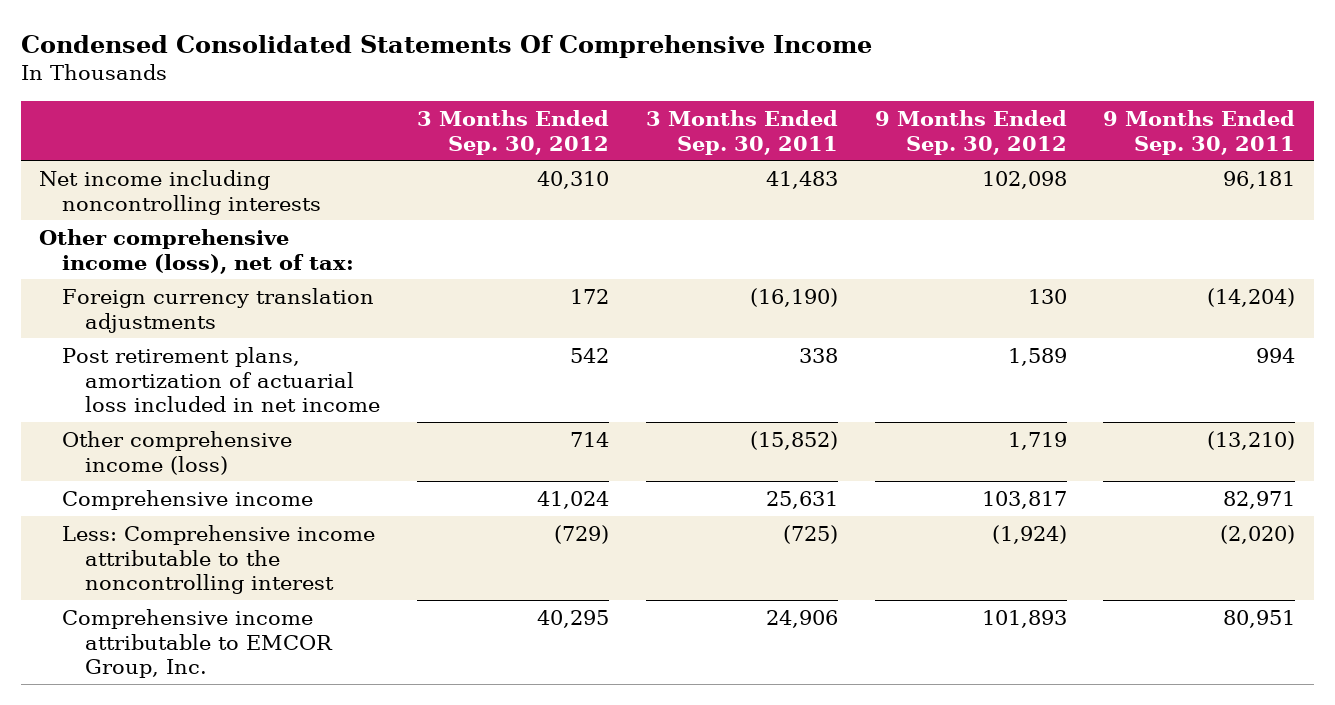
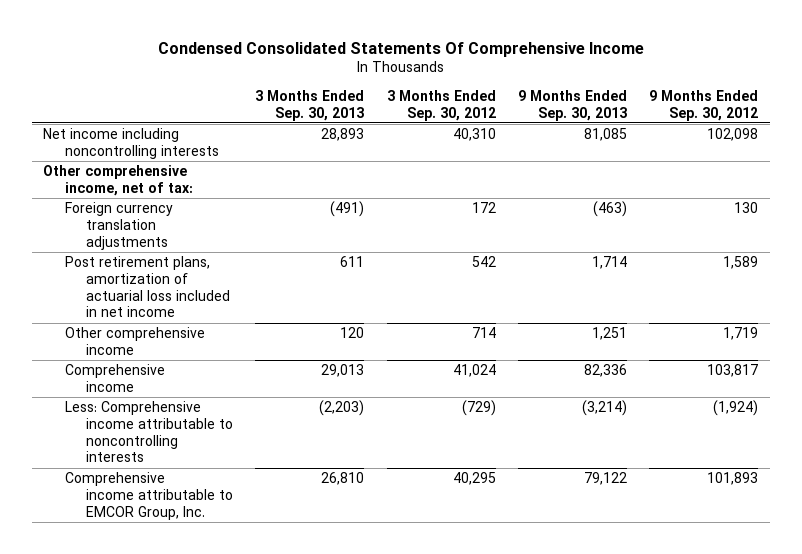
[645,109,838,155] 3 Months Ended Sep. 30, 2011 -> none
[1103,109,1296,155] 9 Months Ended Sep. 30, 2011 -> none
none -> [255,89,365,121] 3 Months Ended Sep. 30, 2013
none -> [518,89,628,121] 9 Months Ended Sep. 30, 2013
[39,228,355,274] Other comprehensive income (loss), net of tax: -> [43,165,193,196] Other comprehensive income, net of tax:
[62,430,293,475] Other comprehensive income (loss) -> [64,327,205,355] Other comprehensive income
[62,524,376,595] Less: Comprehensive income attributable to the noncontrolling interest -> [64,401,233,463] Less: Comprehensive income attributable to noncontrolling interests

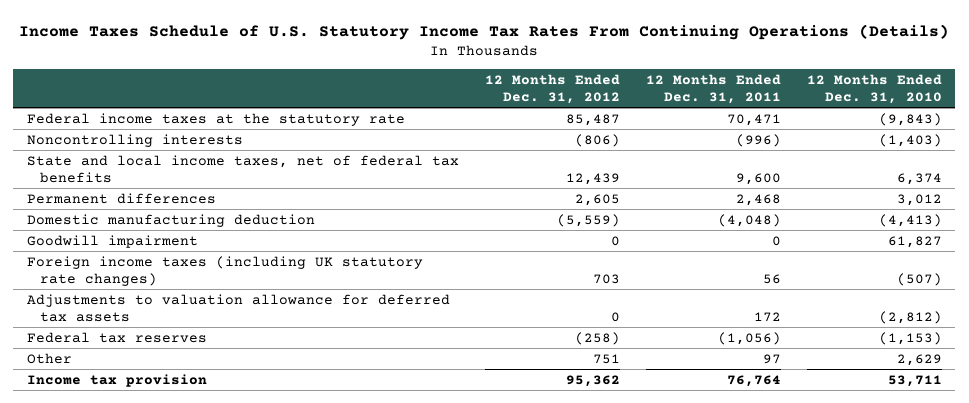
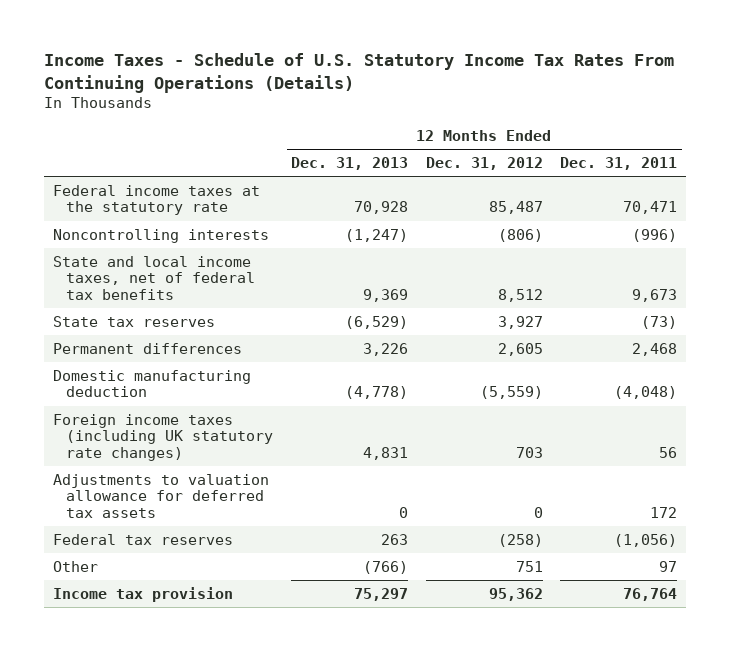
[19,23,950,40] Income Taxes Schedule of U.S. Statutory Income Tax Rates From Continuing Operations (Details) -> [44,53,675,93] Income Taxes - Schedule of U.S. Statutory Income Tax Rates From Continuing Operations (Details)
[807,73,943,104] 12 Months Ended Dec. 31, 2010 -> none
none -> [290,157,408,171] Dec. 31, 2013
[565,172,620,185] 12,439 -> [497,288,543,302] 8,512
[735,172,781,185] 9,600 -> [632,288,678,302] 9,673
none -> [53,315,216,327] State tax reserves
[26,234,198,248] Goodwill impairment -> none

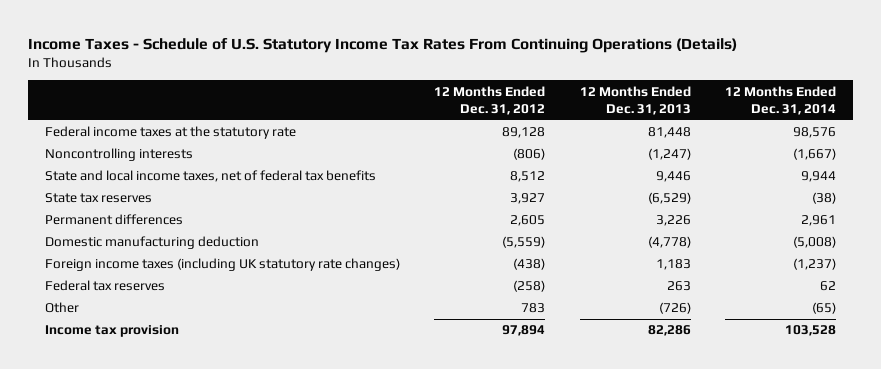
[560,157,678,171] Dec. 31, 2011 -> none
none -> [725,85,837,116] 12 Months Ended Dec. 31, 2014
[353,201,408,215] 70,928 -> [647,127,691,139] 81,448
[488,201,543,215] 85,487 -> [502,127,546,139] 89,128
[362,288,408,302] 9,369 -> [655,171,691,183] 9,446
[53,473,270,518] Adjustments to valuation allowance for deferred tax assets -> none
[362,446,408,460] 4,831 -> [655,259,691,271] 1,183
[515,446,543,458] 703 -> [513,258,546,271] (438)
[362,560,408,574] (766) -> [658,302,691,315] (726)
[515,560,543,572] 751 -> [521,303,546,314] 783
[353,587,408,601] 75,297 -> [647,325,691,337] 82,286
[488,587,543,601] 95,362 -> [502,325,546,337] 97,894

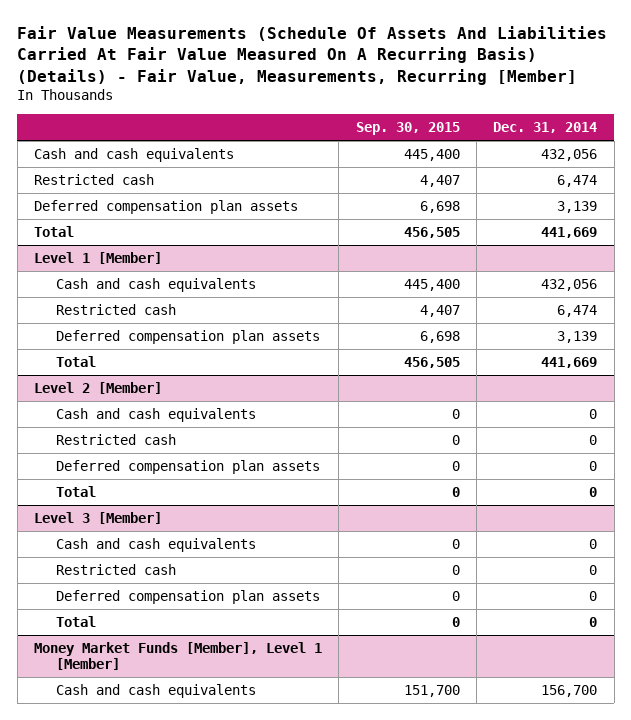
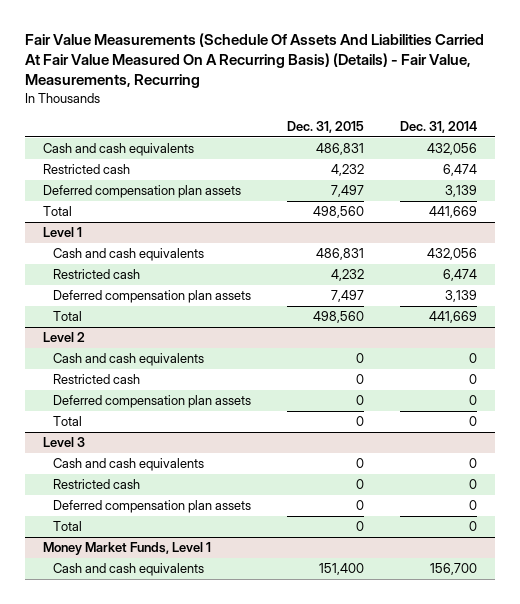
[17,25,608,85] Fair Value Measurements (Schedule Of Assets And Liabilities Carried At Fair Value Measured On A Recurring Basis) (Details) - Fair Value, Measurements, Recurring [Member] -> [24,33,484,89] Fair Value Measurements (Schedule Of Assets And Liabilities Carried At Fair Value Measured On A Recurring Basis) (Details) - Fair Value, Measurements, Recurring
[355,122,460,136] Sep. 30, 2015 -> none
none -> [287,121,365,134] Dec. 31, 2015
[33,252,162,265] Level 1 [Member] -> [43,227,83,238] Level 1
[33,382,162,395] Level 2 [Member] -> [43,332,86,343] Level 2
[33,512,162,525] Level 3 [Member] -> [43,437,86,448] Level 3
[33,642,322,671] Money Market Funds [Member], Level 1 [Member] -> [43,542,212,556] Money Market Funds, Level 1

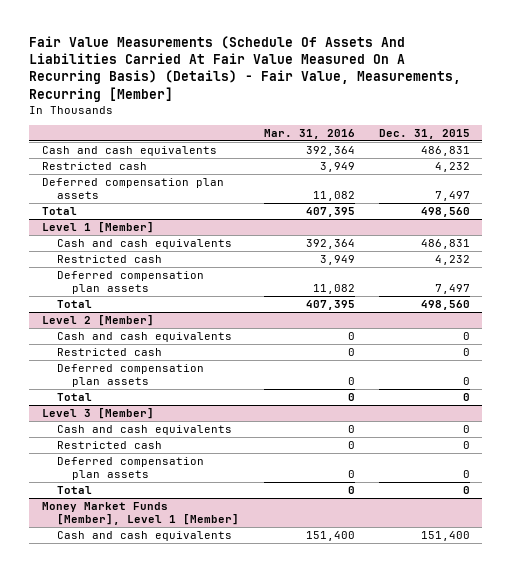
[24,33,484,89] Fair Value Measurements (Schedule Of Assets And Liabilities Carried At Fair Value Measured On A Recurring Basis) (Details) - Fair Value, Measurements, Recurring -> [29,35,462,102] Fair Value Measurements (Schedule Of Assets And Liabilities Carried At Fair Value Measured On A Recurring Basis) (Details) - Fair Value, Measurements, Recurring [Member]
[400,121,478,134] Dec. 31, 2014 -> none
none -> [263,128,355,139] Mar. 31, 2016
[43,227,83,238] Level 1 -> [41,222,154,234] Level 1 [Member]
[43,332,86,343] Level 2 -> [41,315,154,327] Level 2 [Member]
[43,437,86,448] Level 3 -> [41,408,154,420] Level 3 [Member]
[43,542,212,556] Money Market Funds, Level 1 -> [41,502,239,526] Money Market Funds [Member], Level 1 [Member]

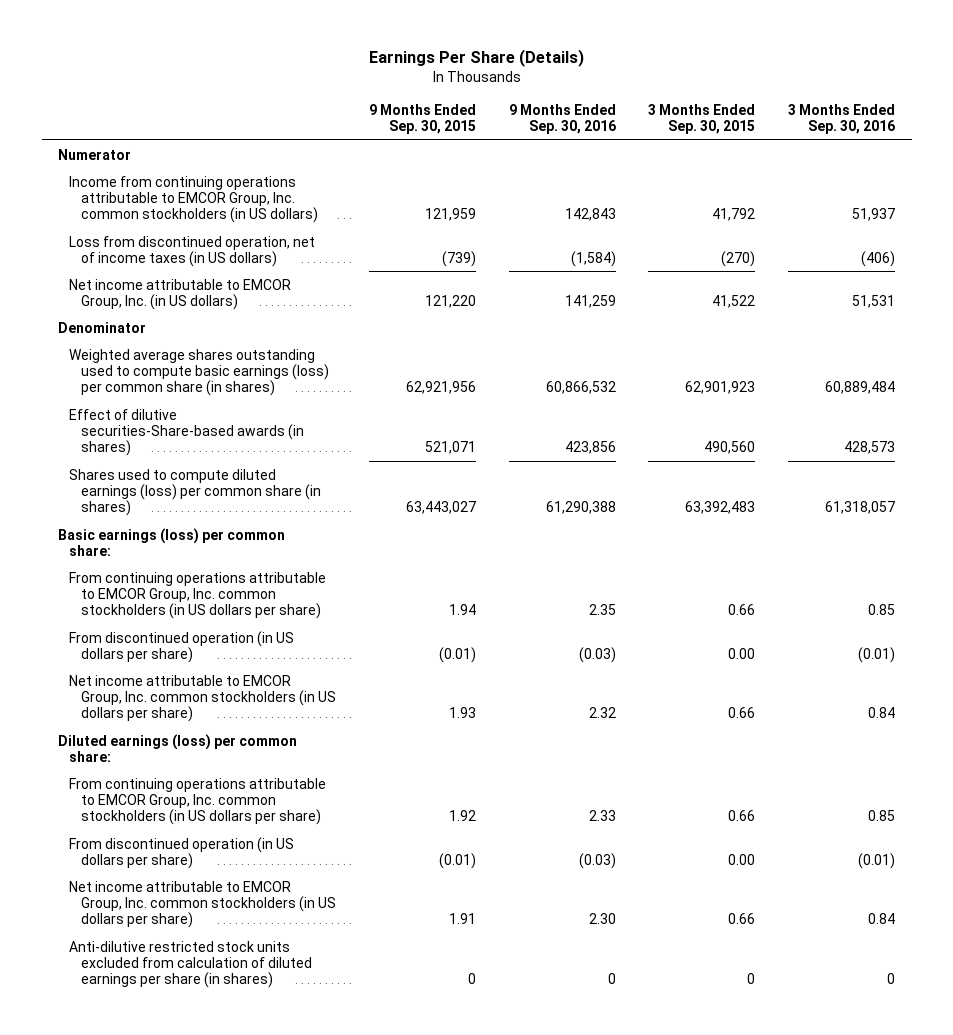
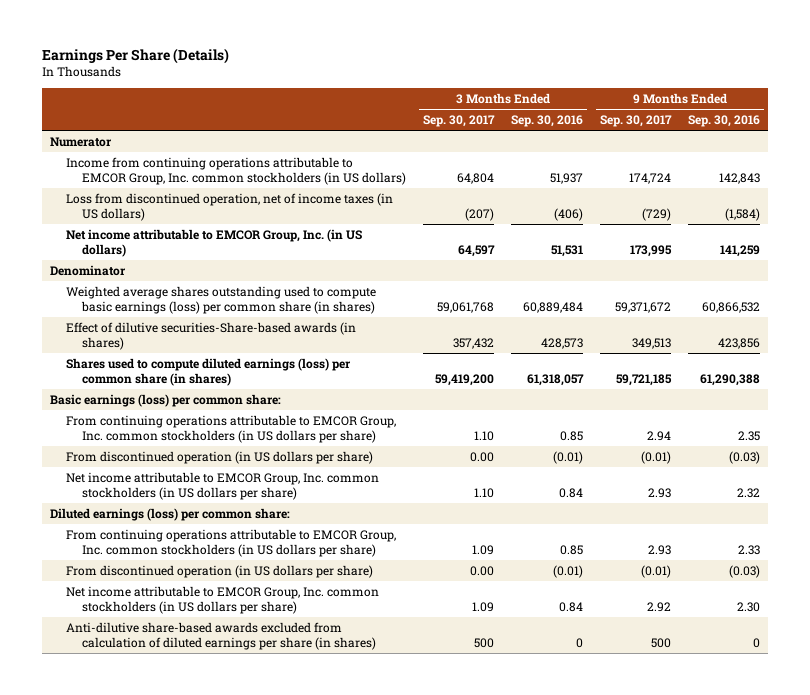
[368,104,476,135] 9 Months Ended Sep. 30, 2015 -> none
[648,104,756,135] 3 Months Ended Sep. 30, 2015 -> none
none -> [423,115,496,128] Sep. 30, 2017
none -> [599,115,672,128] Sep. 30, 2017
[69,940,312,989] Anti-dilutive restricted stock units excluded from calculation of diluted earnings per share (in shares) -> [66,621,377,651] Anti-dilutive share-based awards excluded from calculation of diluted earnings per share (in shares)

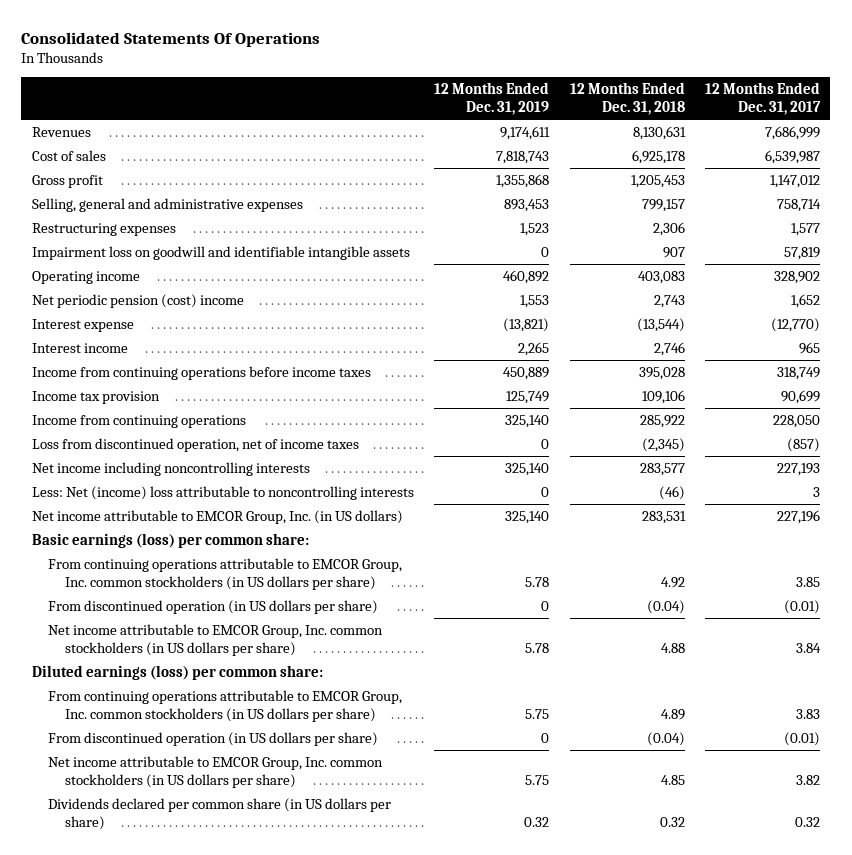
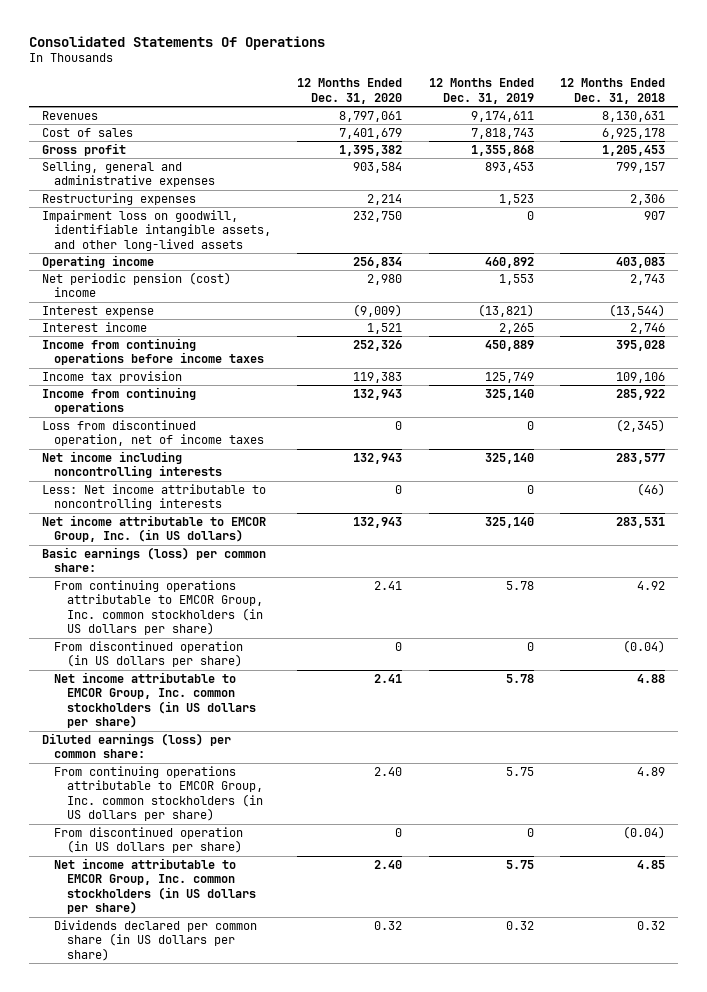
[705,81,822,115] 12 Months Ended Dec. 31, 2017 -> none
none -> [297,78,403,104] 12 Months Ended Dec. 31, 2020
[31,245,410,260] Impairment loss on goodwill and identifiable intangible assets -> [41,209,272,251] Impairment loss on goodwill, identifiable intangible assets, and other long-lived assets
[31,485,414,500] Less: Net (income) loss attributable to noncontrolling interests -> [41,483,266,511] Less: Net income attributable to noncontrolling interests

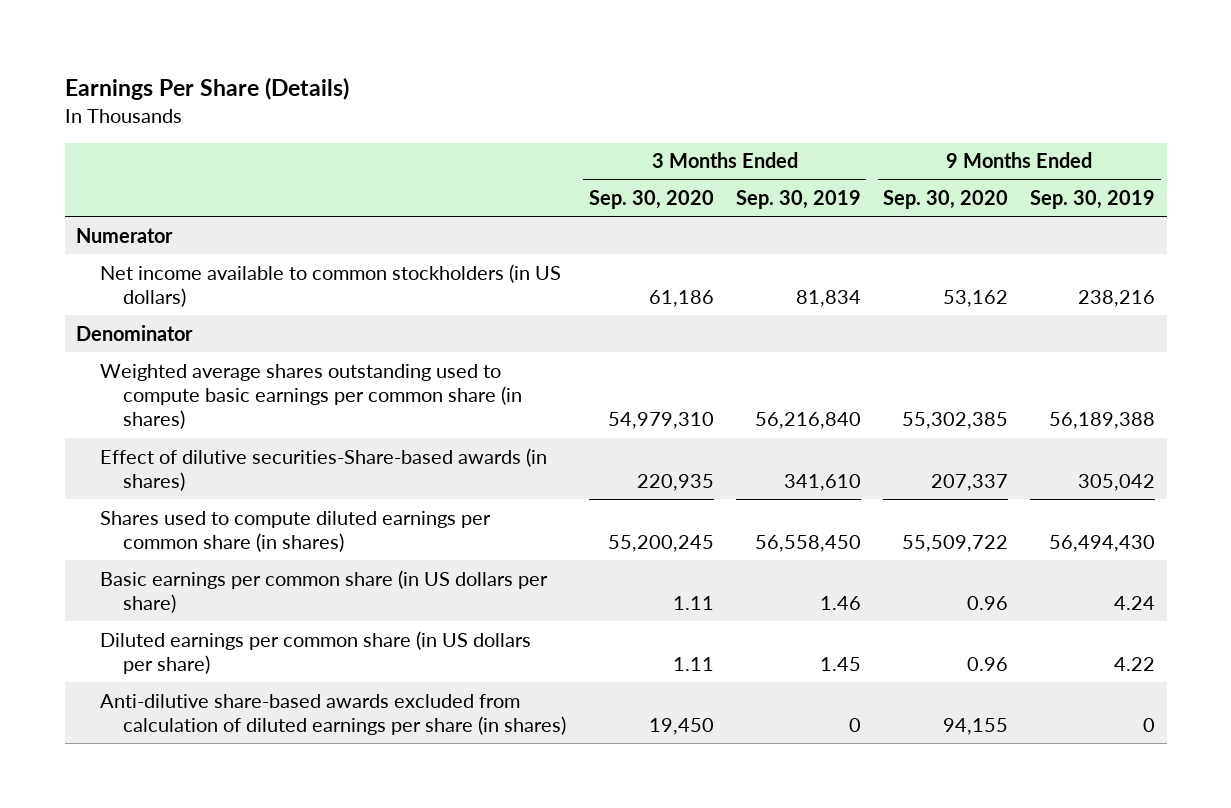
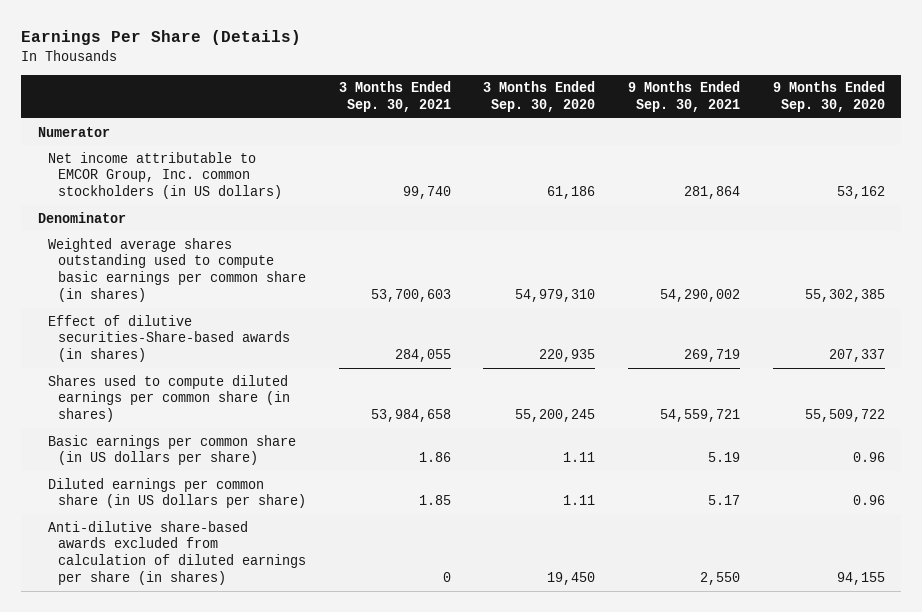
[735,190,861,210] Sep. 30, 2019 -> none
[1030,190,1156,210] Sep. 30, 2019 -> none
none -> [338,81,451,113] 3 Months Ended Sep. 30, 2021
none -> [628,81,741,113] 9 Months Ended Sep. 30, 2021
[99,263,561,308] Net income available to common stockholders (in US dollars) -> [47,151,282,200] Net income attributable to EMCOR Group, Inc. common stockholders (in US dollars)

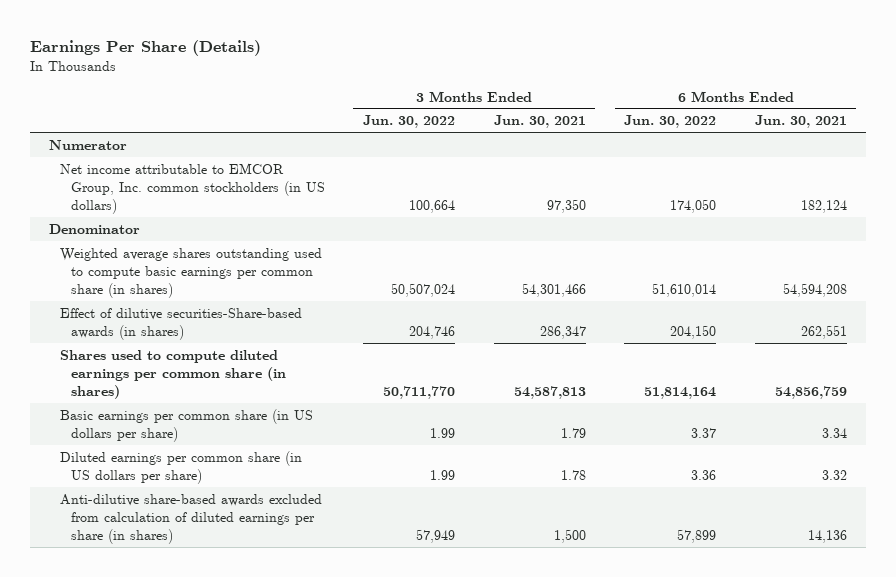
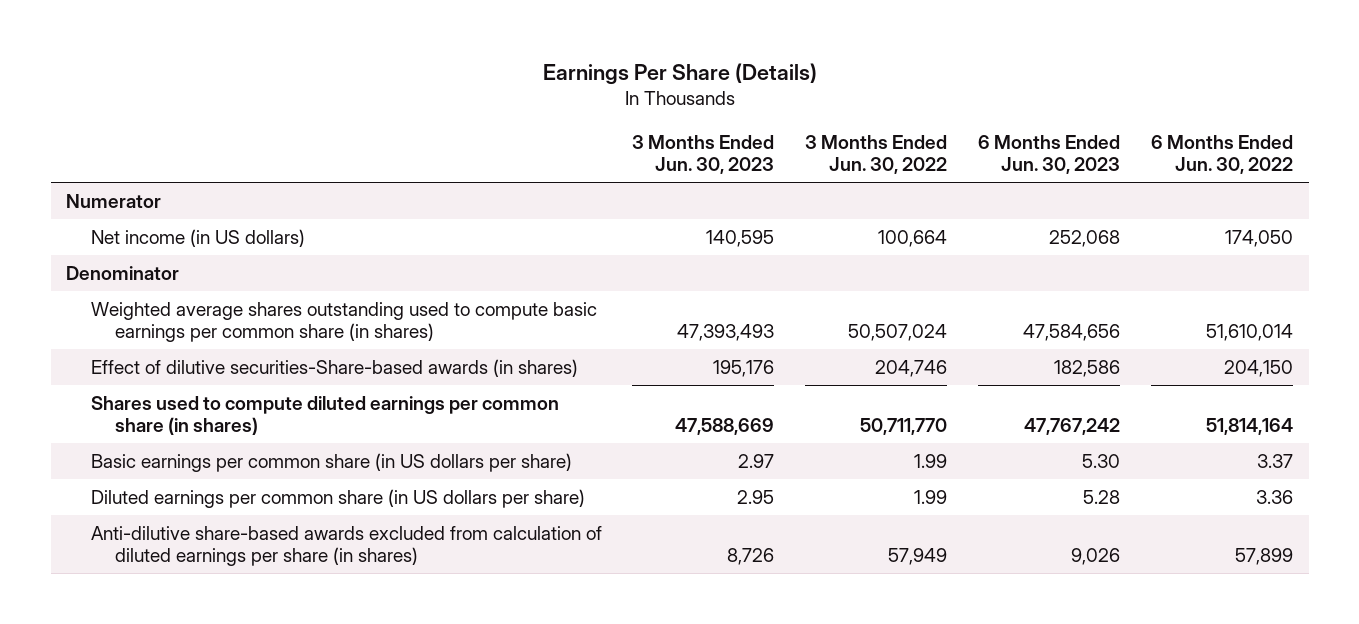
[493,115,586,129] Jun. 30, 2021 -> none
[754,115,847,129] Jun. 30, 2021 -> none
none -> [632,135,775,175] 3 Months Ended Jun. 30, 2023
none -> [978,135,1121,175] 6 Months Ended Jun. 30, 2023
[59,162,325,214] Net income attributable to EMCOR Group, Inc. common stockholders (in US dollars) -> [90,228,305,247] Net income (in US dollars)

